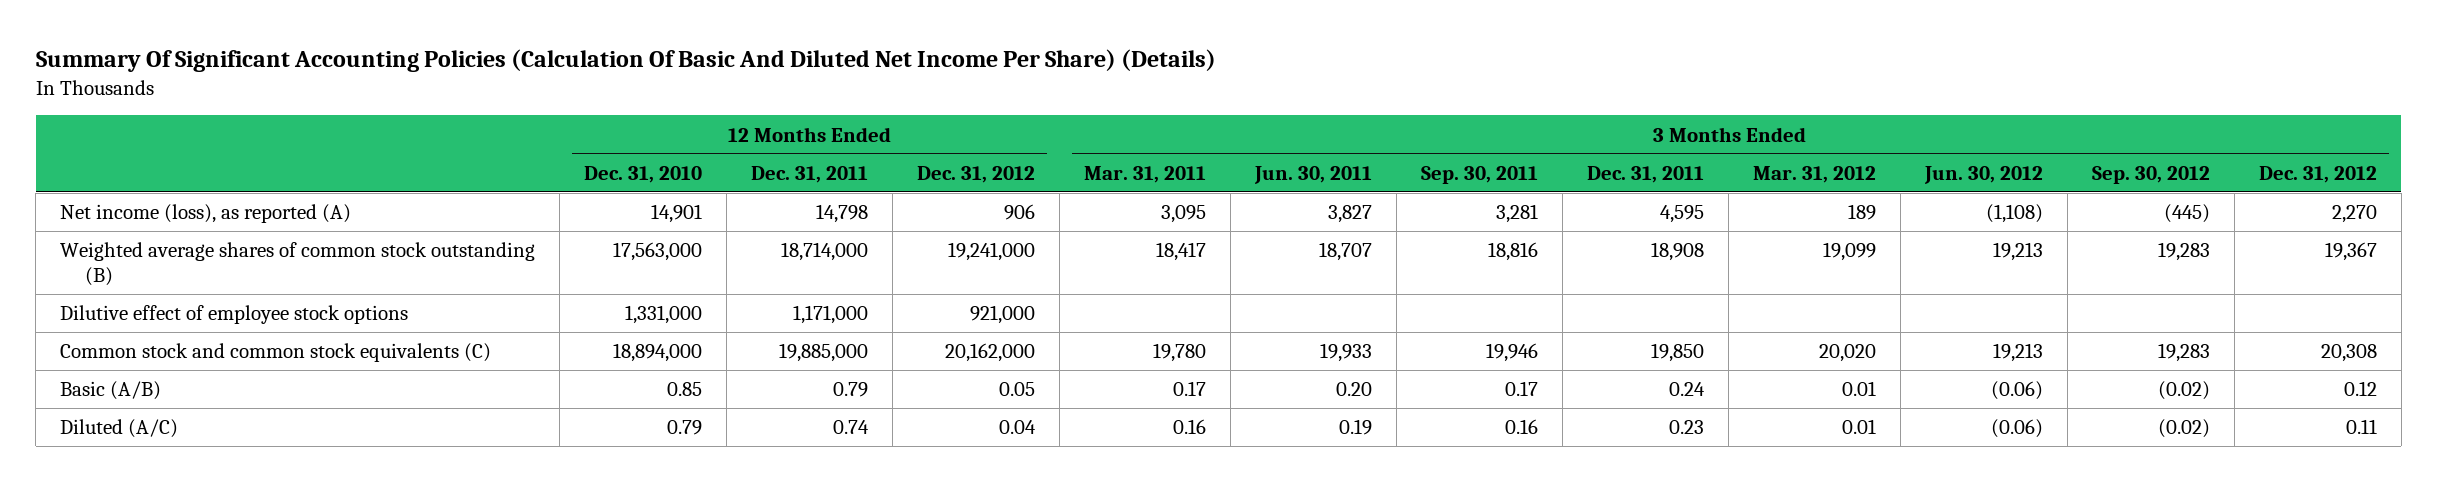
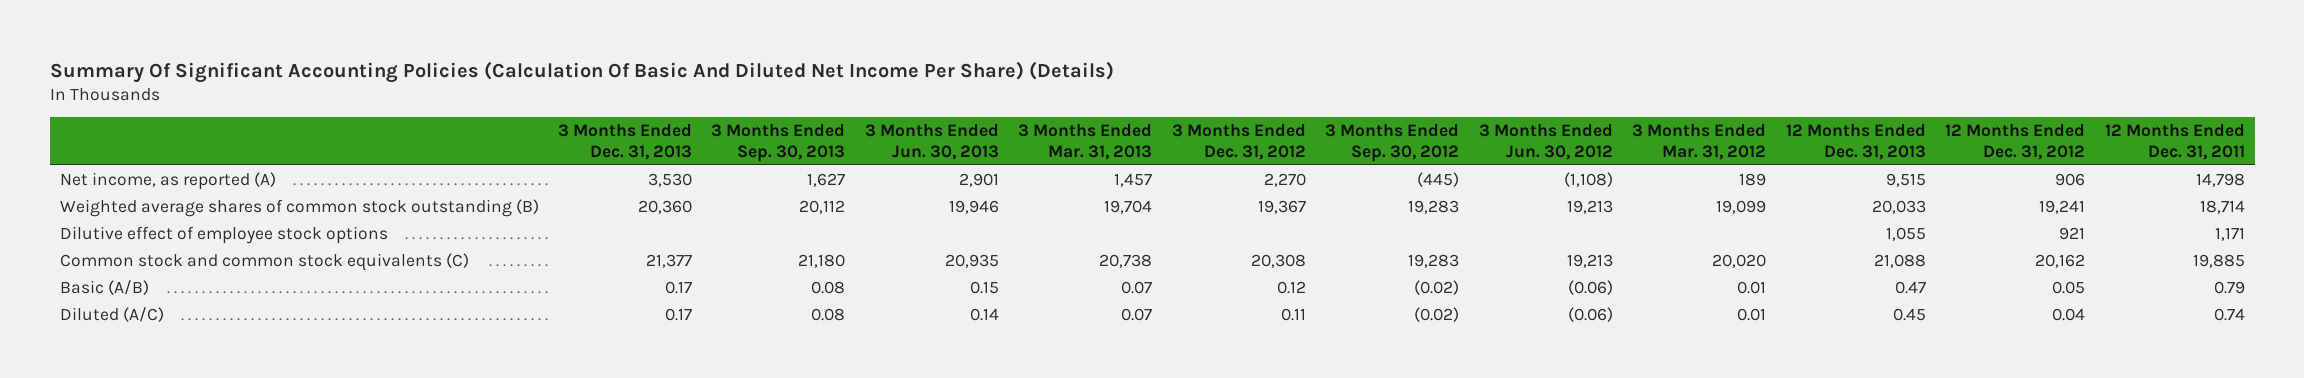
[584,165,703,183] Dec. 31, 2010 -> none
[1084,165,1207,183] Mar. 31, 2011 -> none
[1254,165,1373,184] Jun. 30, 2011 -> none
[1420,165,1538,184] Sep. 30, 2011 -> none
[1586,165,1704,183] Dec. 31, 2011 -> none
none -> [557,123,692,160] 3 Months Ended Dec. 31, 2013
none -> [711,123,846,162] 3 Months Ended Sep. 30, 2013
none -> [864,123,999,160] 3 Months Ended Jun. 30, 2013
none -> [1018,123,1153,160] 3 Months Ended Mar. 31, 2013
none -> [1785,123,1926,160] 12 Months Ended Dec. 31, 2013
[60,204,352,224] Net income (loss), as reported (A) -> [59,171,276,190] Net income, as reported (A)
[781,242,869,262] 18,714,000 -> [2199,199,2245,214] 18,714
[948,242,1036,262] 19,241,000 -> [2039,199,2086,214] 19,241
[793,305,869,325] 1,171,000 -> [2214,226,2245,241] 1,171
[970,305,1036,325] 921,000 -> [2059,226,2086,240] 921
[779,343,869,363] 19,885,000 -> [2192,253,2245,268] 19,885
[945,343,1036,363] 20,162,000 -> [2035,253,2086,268] 20,162

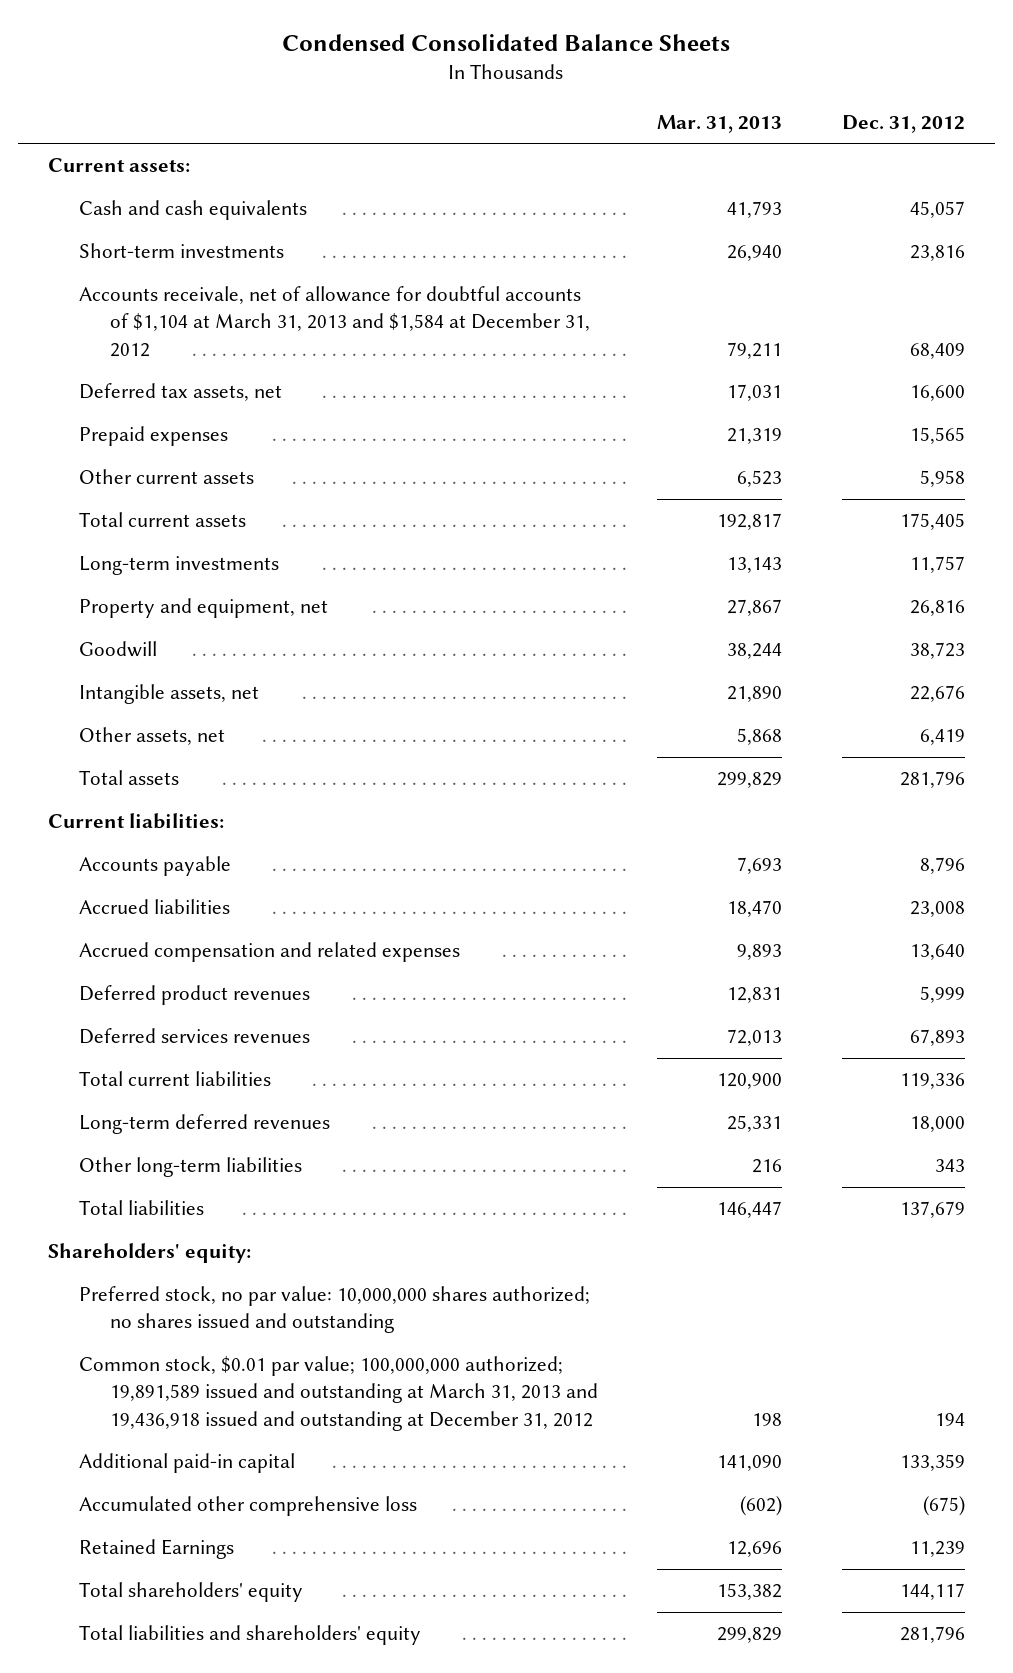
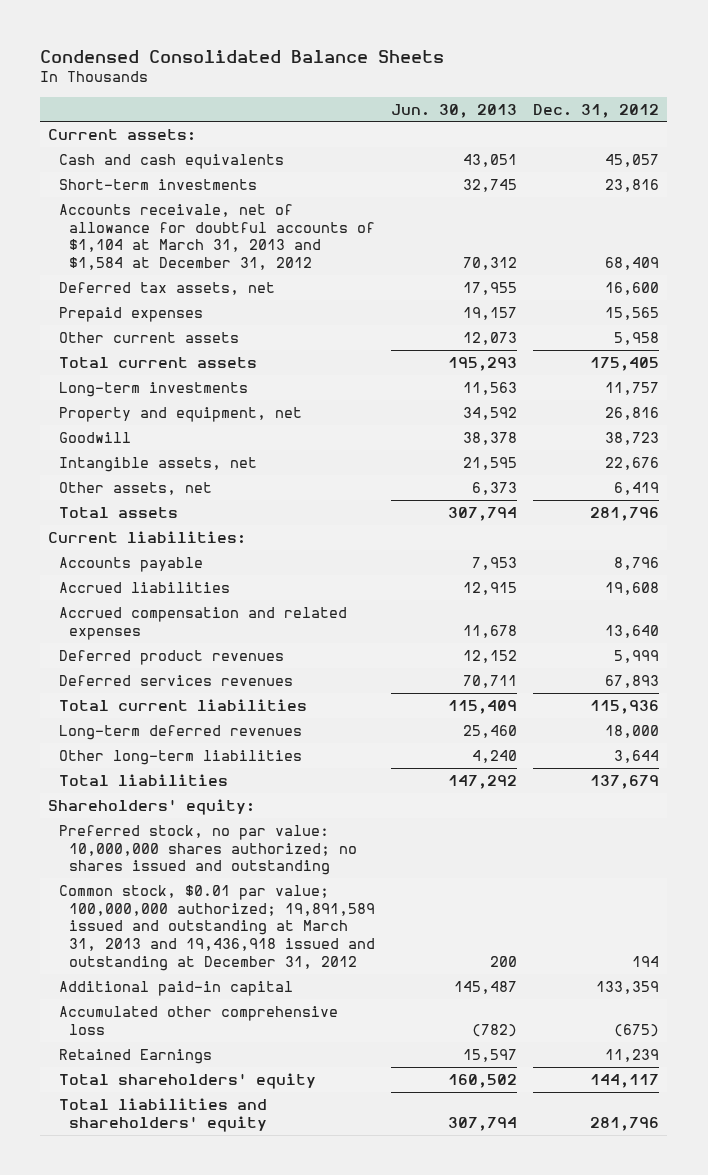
[657,114,783,133] Mar. 31, 2013 -> none
none -> [391,103,518,118] Jun. 30, 2013
[909,901,965,918] 23,008 -> [605,581,660,595] 19,608
[899,1073,965,1090] 119,336 -> [590,699,660,714] 115,936
[934,1159,965,1173] 343 -> [614,749,660,763] 3,644

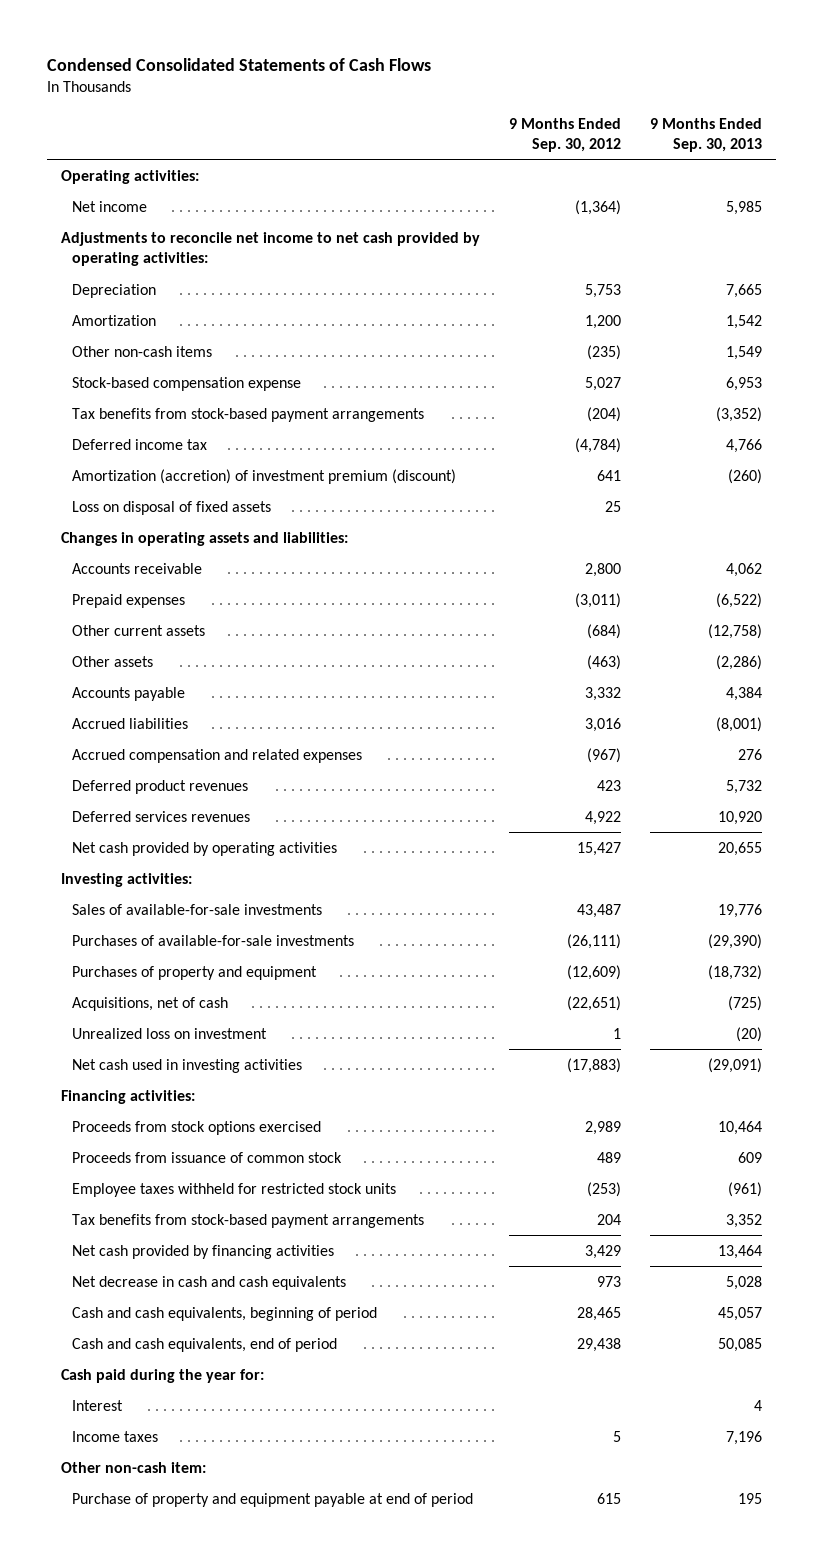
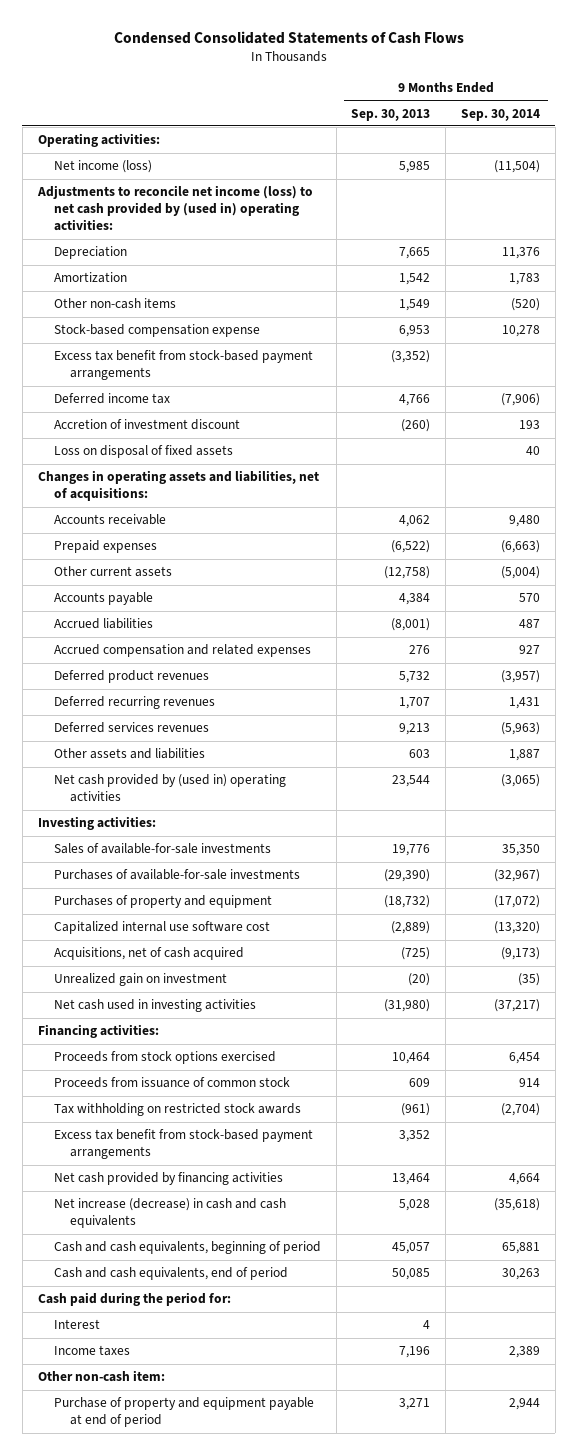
[508,117,621,152] 9 Months Ended Sep. 30, 2012 -> none
none -> [460,108,540,121] Sep. 30, 2014
[72,200,148,212] Net income -> [53,160,152,174] Net income (loss)
[61,231,481,266] Adjustments to reconcile net income to net cash provided by operating activities: -> [36,185,313,232] Adjustments to reconcile net income (loss) to net cash provided by (used in) operating activities:
[72,407,425,422] Tax benefits from stock-based payment arrangements -> [53,350,313,381] Excess tax benefit from stock-based payment arrangements
[72,468,457,484] Amortization (accretion) of investment premium (discount) -> [53,419,240,431] Accretion of investment discount
[61,531,349,546] Changes in operating assets and liabilities: -> [37,470,319,502] Changes in operating assets and liabilities, net of acquisitions:
[72,655,154,667] Other assets -> none
none -> [53,696,215,710] Deferred recurring revenues
[717,810,762,825] 10,920 -> [399,723,431,736] 9,213
none -> [53,748,205,760] Other assets and liabilities
[72,841,338,856] Net cash provided by operating activities -> [53,774,286,803] Net cash provided by (used in) operating activities
[717,841,762,856] 20,655 -> [392,775,431,788] 23,544
none -> [53,921,270,935] Capitalized internal use software cost
[72,996,229,1011] Acquisitions, net of cash -> [53,947,244,961] Acquisitions, net of cash acquired
[72,1027,268,1039] Unrealized loss on investment -> [53,973,227,987] Unrealized gain on investment
[707,1057,762,1073] (29,091) -> [384,999,431,1013] (31,980)
[72,1182,397,1197] Employee taxes withheld for restricted stock units -> [53,1103,301,1117] Tax withholding on restricted stock awards
[72,1213,425,1228] Tax benefits from stock-based payment arrangements -> [53,1129,313,1160] Excess tax benefit from stock-based payment arrangements
[72,1275,347,1290] Net decrease in cash and cash equivalents -> [53,1198,286,1229] Net increase (decrease) in cash and cash equivalents
[61,1368,265,1383] Cash paid during the year for: -> [37,1292,231,1307] Cash paid during the period for:
[737,1492,762,1504] 195 -> [399,1398,431,1411] 3,271

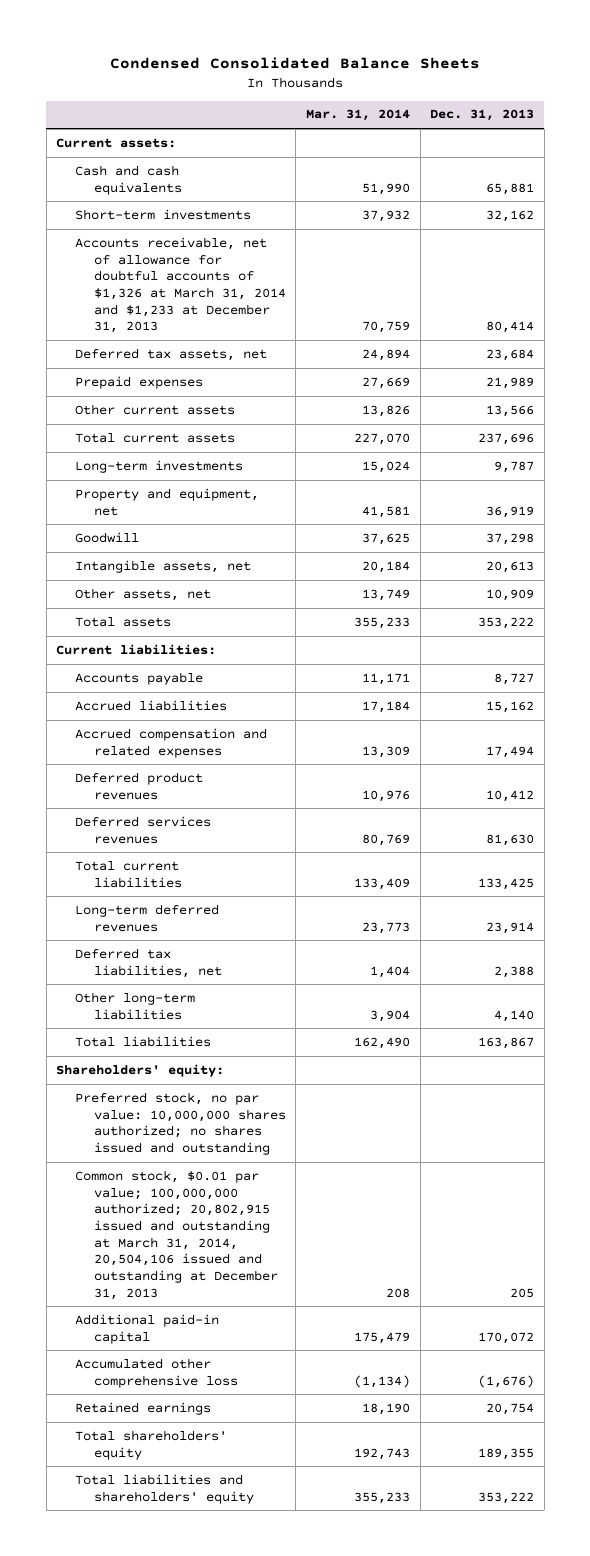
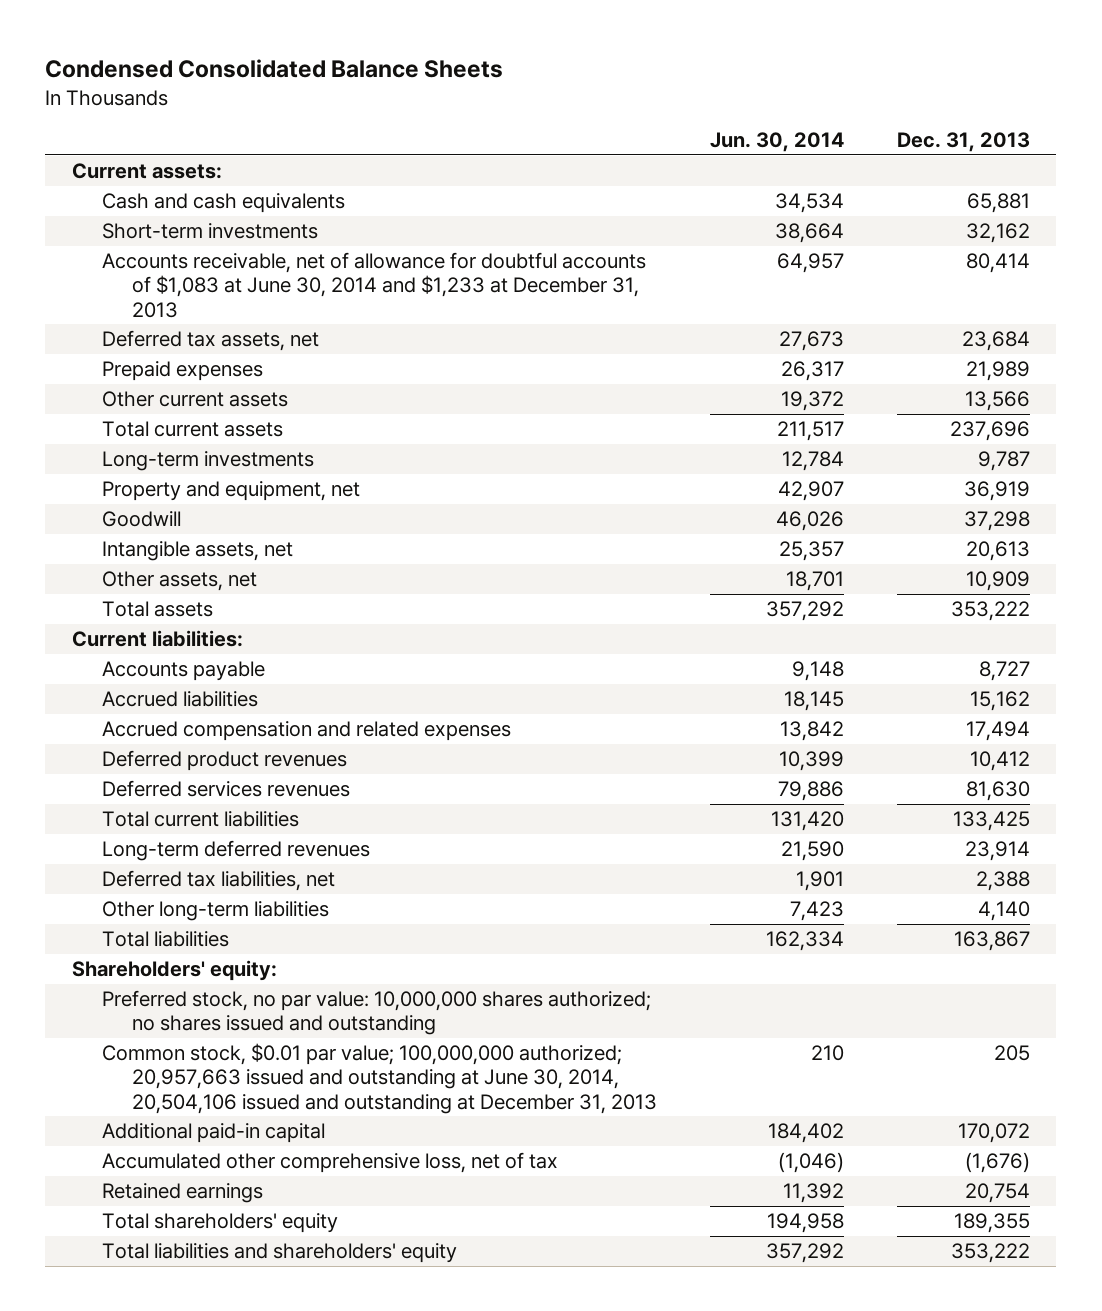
[305,109,410,122] Mar. 31, 2014 -> none
none -> [710,132,845,153] Jun. 30, 2014
[74,236,286,334] Accounts receivable, net of allowance for doubtful accounts of $1,326 at March 31, 2014 and $1,233 at December 31, 2013 -> [101,252,646,318] Accounts receivable, net of allowance for doubtful accounts of $1,083 at June 30, 2014 and $1,233 at December 31, 2013
[74,1169,278,1300] Common stock, $0.01 par value; 100,000,000 authorized; 20,802,915 issued and outstanding at March 31, 2014, 20,504,106 issued and outstanding at December 31, 2013 -> [101,1043,658,1114] Common stock, $0.01 par value; 100,000,000 authorized; 20,957,663 issued and outstanding at June 30, 2014, 20,504,106 issued and outstanding at December 31, 2013
[74,1357,238,1388] Accumulated other comprehensive loss -> [101,1152,558,1174] Accumulated other comprehensive loss, net of tax

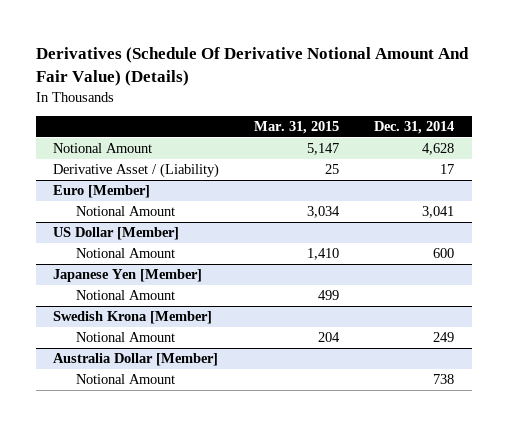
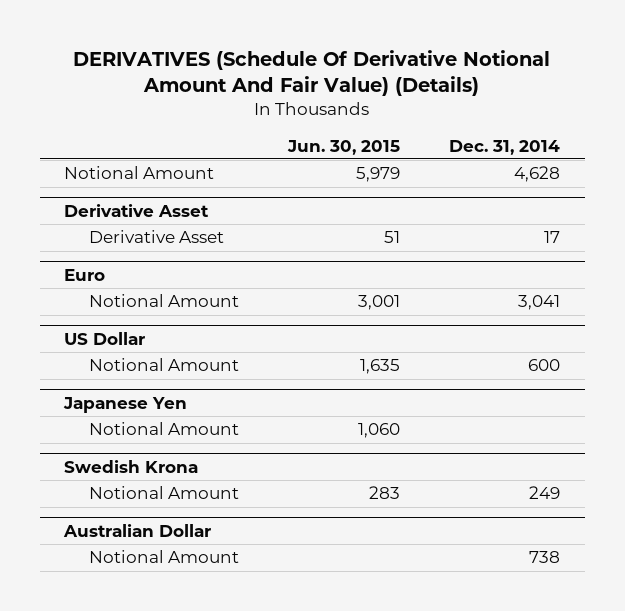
[35,46,469,86] Derivatives (Schedule Of Derivative Notional Amount And Fair Value) (Details) -> [73,49,551,97] DERIVATIVES (Schedule Of Derivative Notional Amount And Fair Value) (Details)
[254,121,340,135] Mar. 31, 2015 -> none
none -> [287,139,401,155] Jun. 30, 2015
none -> [64,203,210,217] Derivative Asset
[53,163,220,179] Derivative Asset / (Liability) -> [89,230,225,244] Derivative Asset
[53,185,151,199] Euro [Member] -> [64,268,106,281] Euro
[53,227,180,241] US Dollar [Member] -> [64,331,146,345] US Dollar
[53,269,203,283] Japanese Yen [Member] -> [63,396,188,413] Japanese Yen
[53,311,213,325] Swedish Krona [Member] -> [64,459,199,473] Swedish Krona
[53,353,219,367] Australia Dollar [Member] -> [63,523,212,537] Australian Dollar

